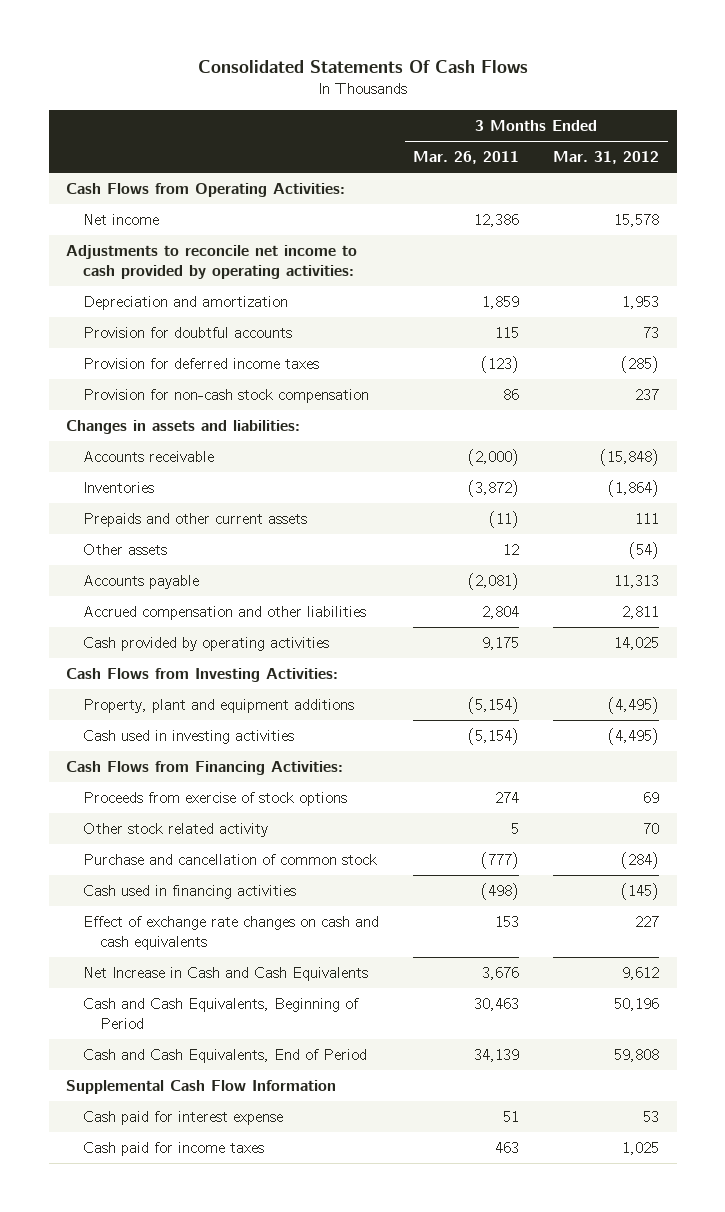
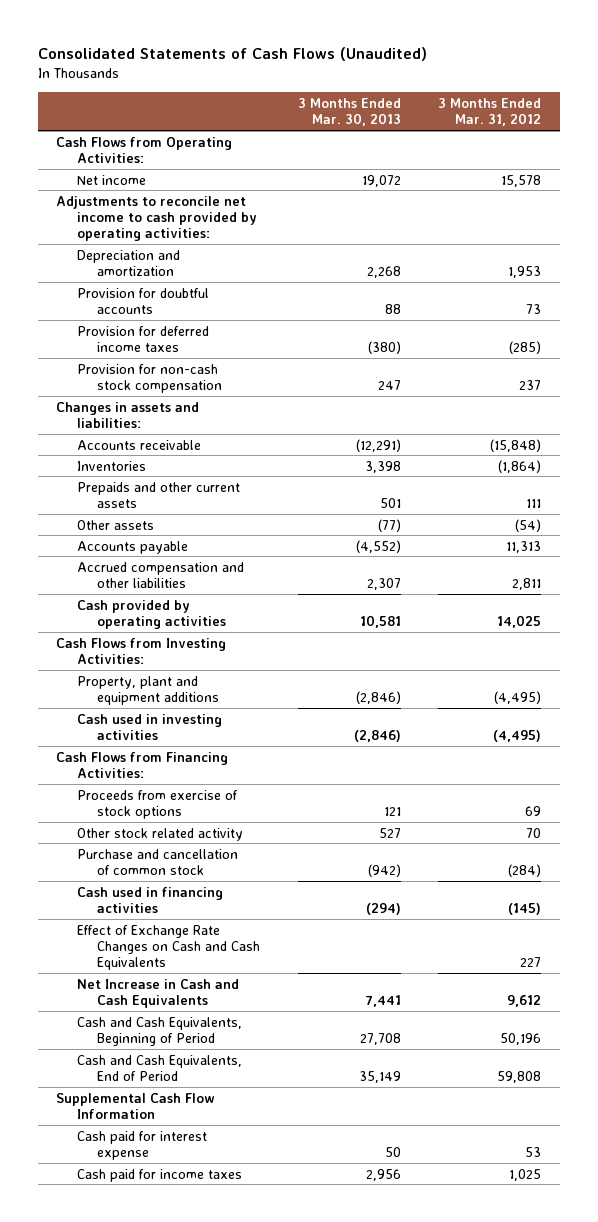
[197,60,528,74] Consolidated Statements Of Cash Flows -> [37,47,427,62] Consolidated Statements of Cash Flows (Unaudited)
[413,151,520,165] Mar. 26, 2011 -> none
none -> [297,97,401,127] 3 Months Ended Mar. 30, 2013
[83,916,380,951] Effect of exchange rate changes on cash and cash equivalents -> [76,924,261,971] Effect of Exchange Rate Changes on Cash and Cash Equivalents

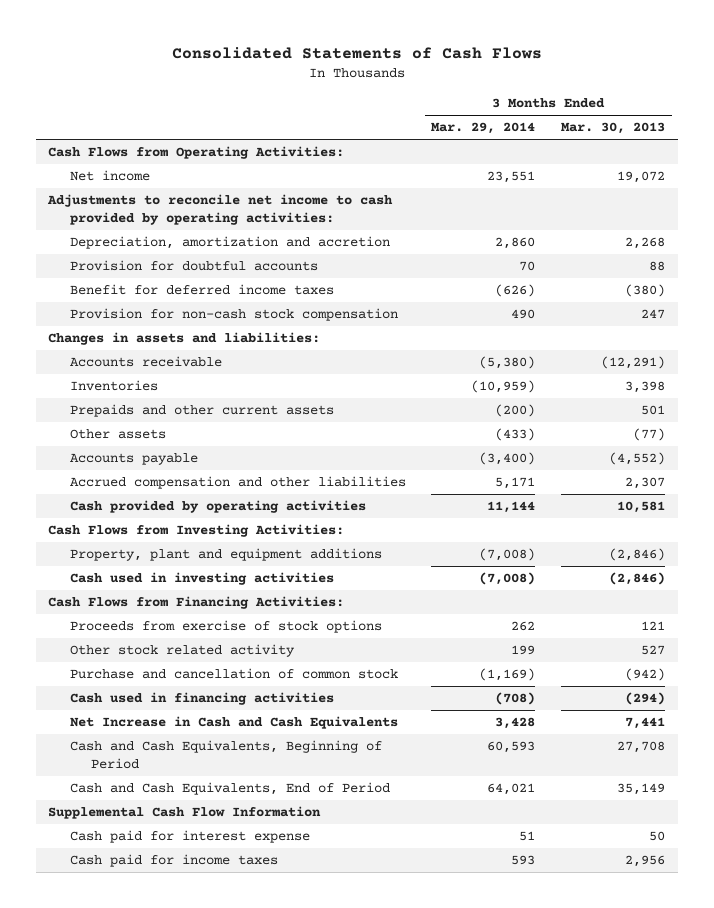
[37,47,427,62] Consolidated Statements of Cash Flows (Unaudited) -> [171,46,542,59] Consolidated Statements of Cash Flows
[438,97,542,127] 3 Months Ended Mar. 31, 2012 -> none
none -> [431,122,536,135] Mar. 29, 2014
[76,249,180,276] Depreciation and amortization -> [69,236,390,250] Depreciation, amortization and accretion
[76,325,209,352] Provision for deferred income taxes -> [69,284,334,296] Benefit for deferred income taxes
[76,924,261,971] Effect of Exchange Rate Changes on Cash and Cash Equivalents -> none

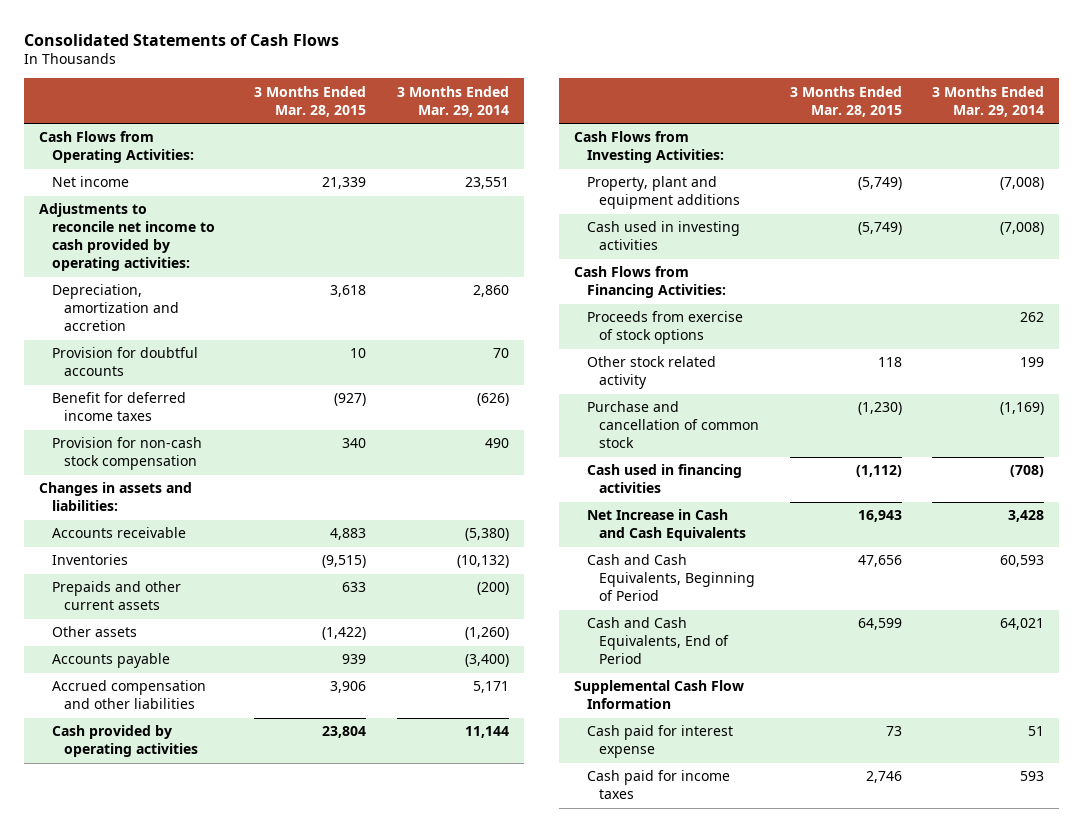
[561,122,666,135] Mar. 30, 2013 -> none
none -> [254,85,367,117] 3 Months Ended Mar. 28, 2015
[471,380,536,394] (10,959) -> [457,555,510,569] (10,132)
[495,428,536,442] (433) -> [465,627,510,641] (1,260)

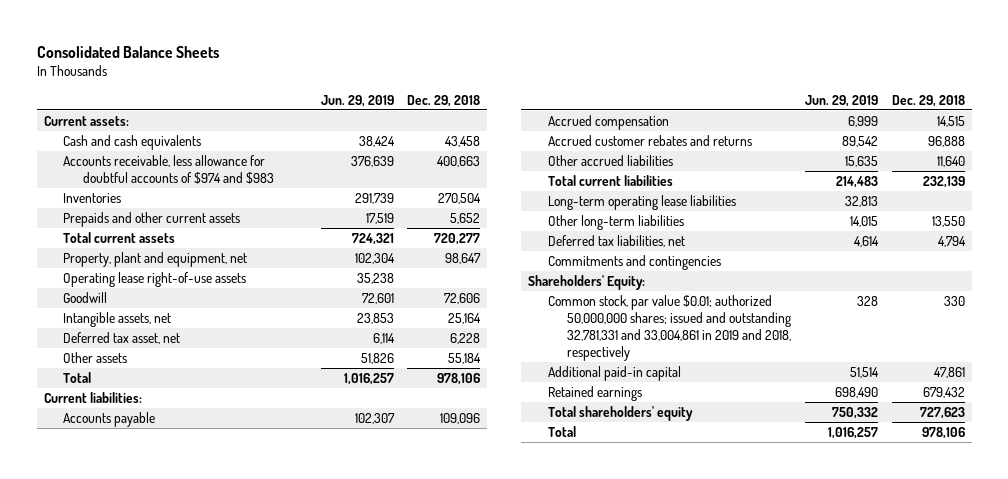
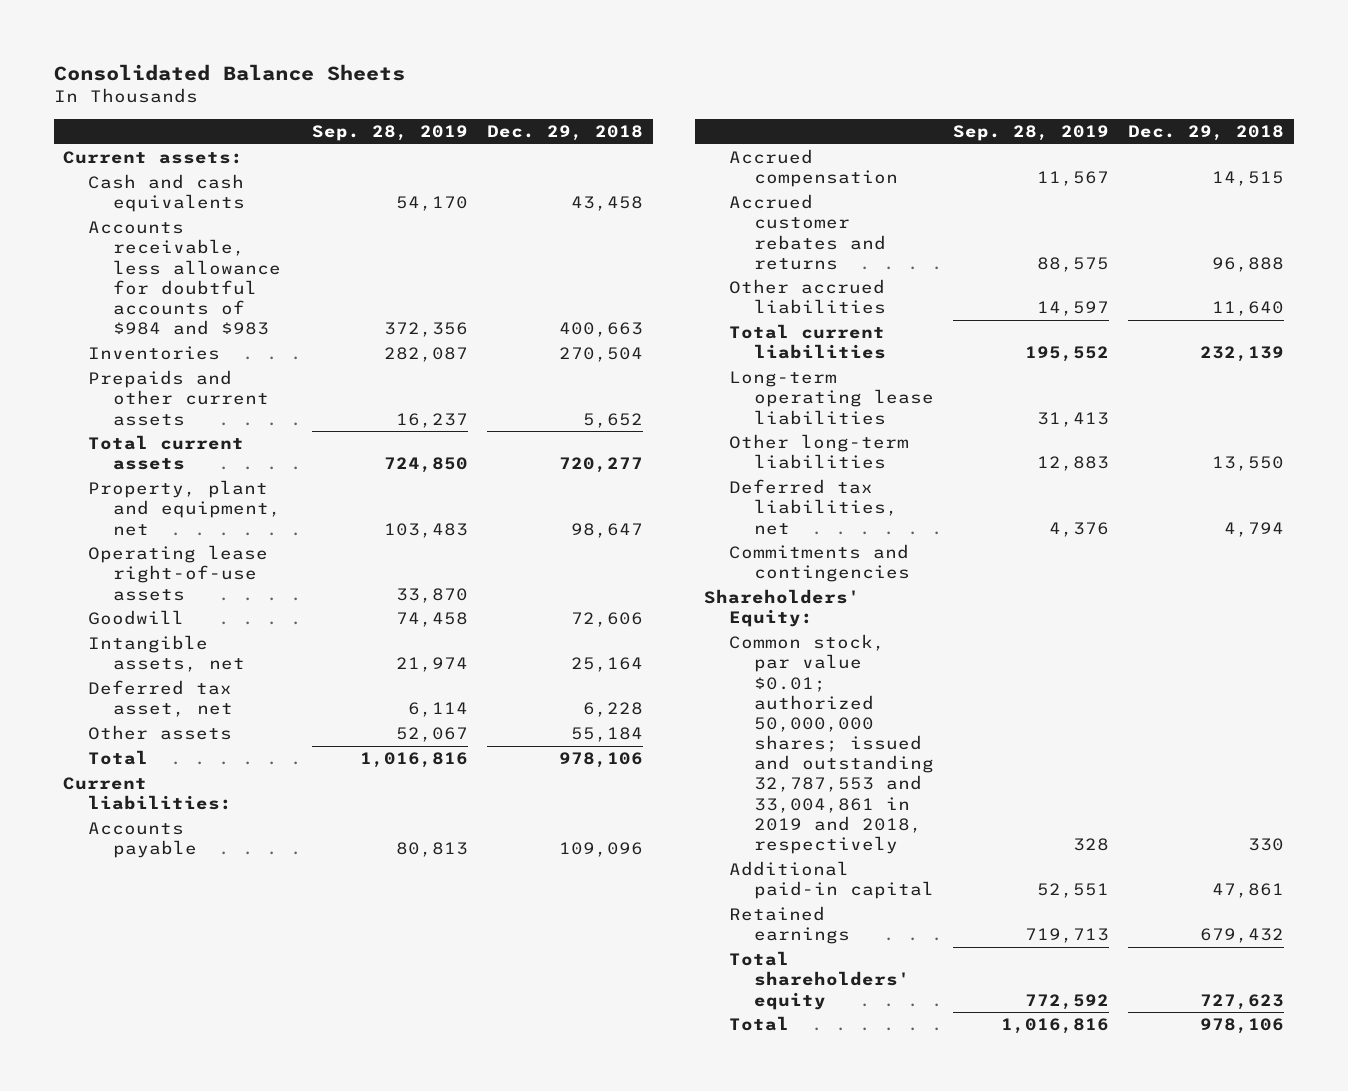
[320,94,394,107] Jun. 29, 2019 -> none
none -> [312,124,469,141] Sep. 28, 2019
[63,155,275,185] Accounts receivable, less allowance for doubtful accounts of $974 and $983 -> [88,221,281,336] Accounts receivable, less allowance for doubtful accounts of $984 and $983
[547,295,792,361] Common stock, par value $0.01; authorized 50,000,000 shares; issued and outstanding 32,781,331 and 33,004,861 in 2019 and 2018, respectively -> [729,634,934,854] Common stock, par value $0.01; authorized 50,000,000 shares; issued and outstanding 32,787,553 and 33,004,861 in 2019 and 2018, respectively

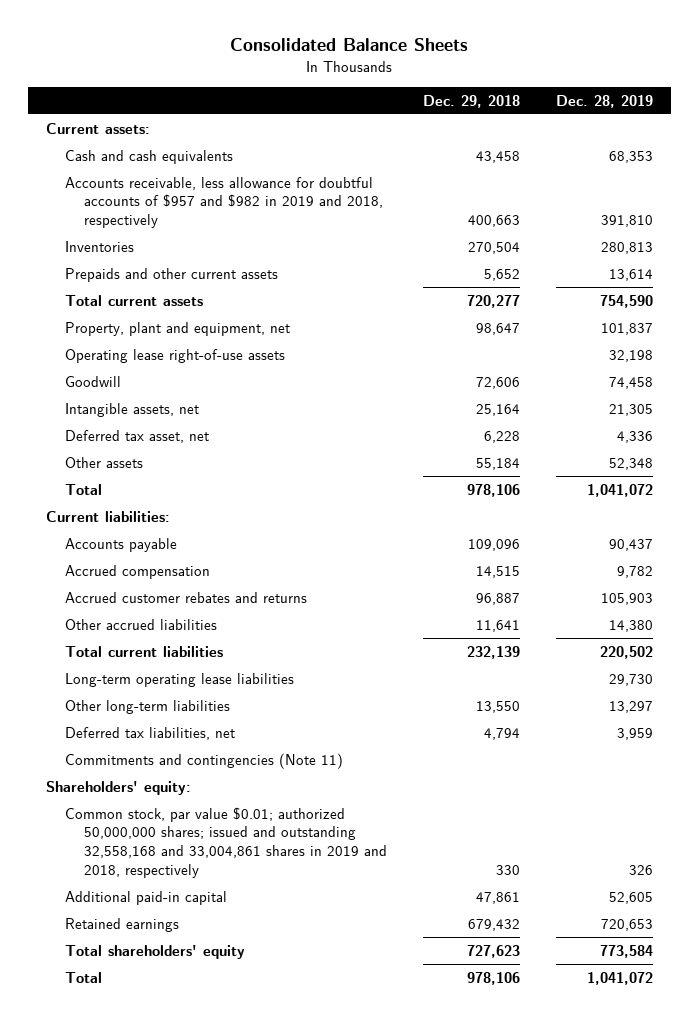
[312,124,469,141] Sep. 28, 2019 -> none
none -> [556,94,654,108] Dec. 28, 2019
[88,221,281,336] Accounts receivable, less allowance for doubtful accounts of $984 and $983 -> [65,176,384,228] Accounts receivable, less allowance for doubtful accounts of $957 and $982 in 2019 and 2018, respectively
[1212,256,1285,272] 96,888 -> [476,592,521,605] 96,887
[1212,301,1285,317] 11,640 -> [476,619,521,632] 11,641
[729,544,910,583] Commitments and contingencies -> [65,752,344,769] Commitments and contingencies (Note 11)
[704,589,861,628] Shareholders' Equity: -> [45,780,191,795] Shareholders' equity:
[729,634,934,854] Common stock, par value $0.01; authorized 50,000,000 shares; issued and outstanding 32,787,553 and 33,004,861 in 2019 and 2018, respectively -> [65,806,388,878] Common stock, par value $0.01; authorized 50,000,000 shares; issued and outstanding 32,558,168 and 33,004,861 shares in 2019 and 2018, respectively

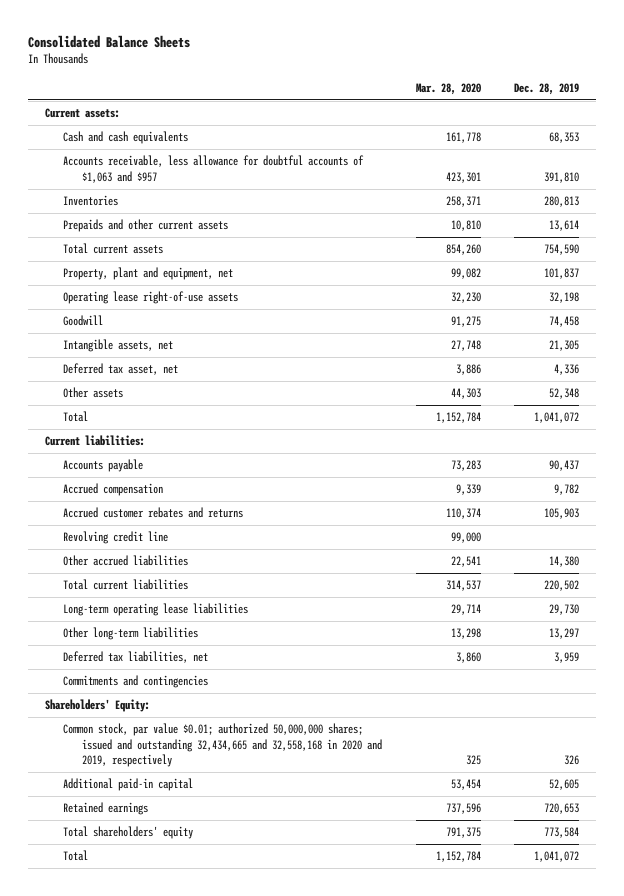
[423,94,521,108] Dec. 29, 2018 -> none
none -> [415,83,481,96] Mar. 28, 2020
[65,176,384,228] Accounts receivable, less allowance for doubtful accounts of $957 and $982 in 2019 and 2018, respectively -> [63,155,365,183] Accounts receivable, less allowance for doubtful accounts of $1,063 and $957
none -> [63,531,169,545] Revolving credit line
[65,752,344,769] Commitments and contingencies (Note 11) -> [63,675,209,689] Commitments and contingencies
[45,780,191,795] Shareholders' equity: -> [44,699,150,713] Shareholders' Equity:
[65,806,388,878] Common stock, par value $0.01; authorized 50,000,000 shares; issued and outstanding 32,558,168 and 33,004,861 shares in 2019 and 2018, respectively -> [63,723,383,768] Common stock, par value $0.01; authorized 50,000,000 shares; issued and outstanding 32,434,665 and 32,558,168 in 2020 and 2019, respectively

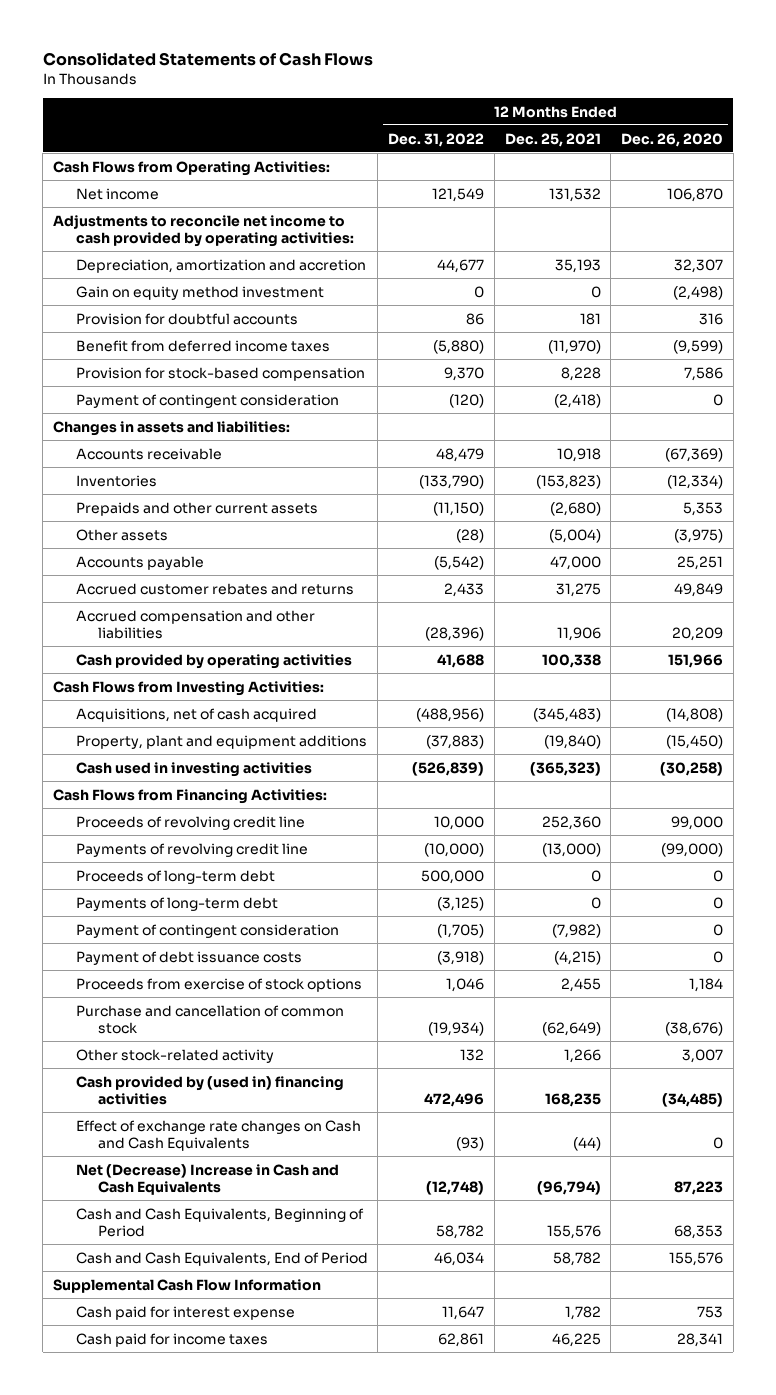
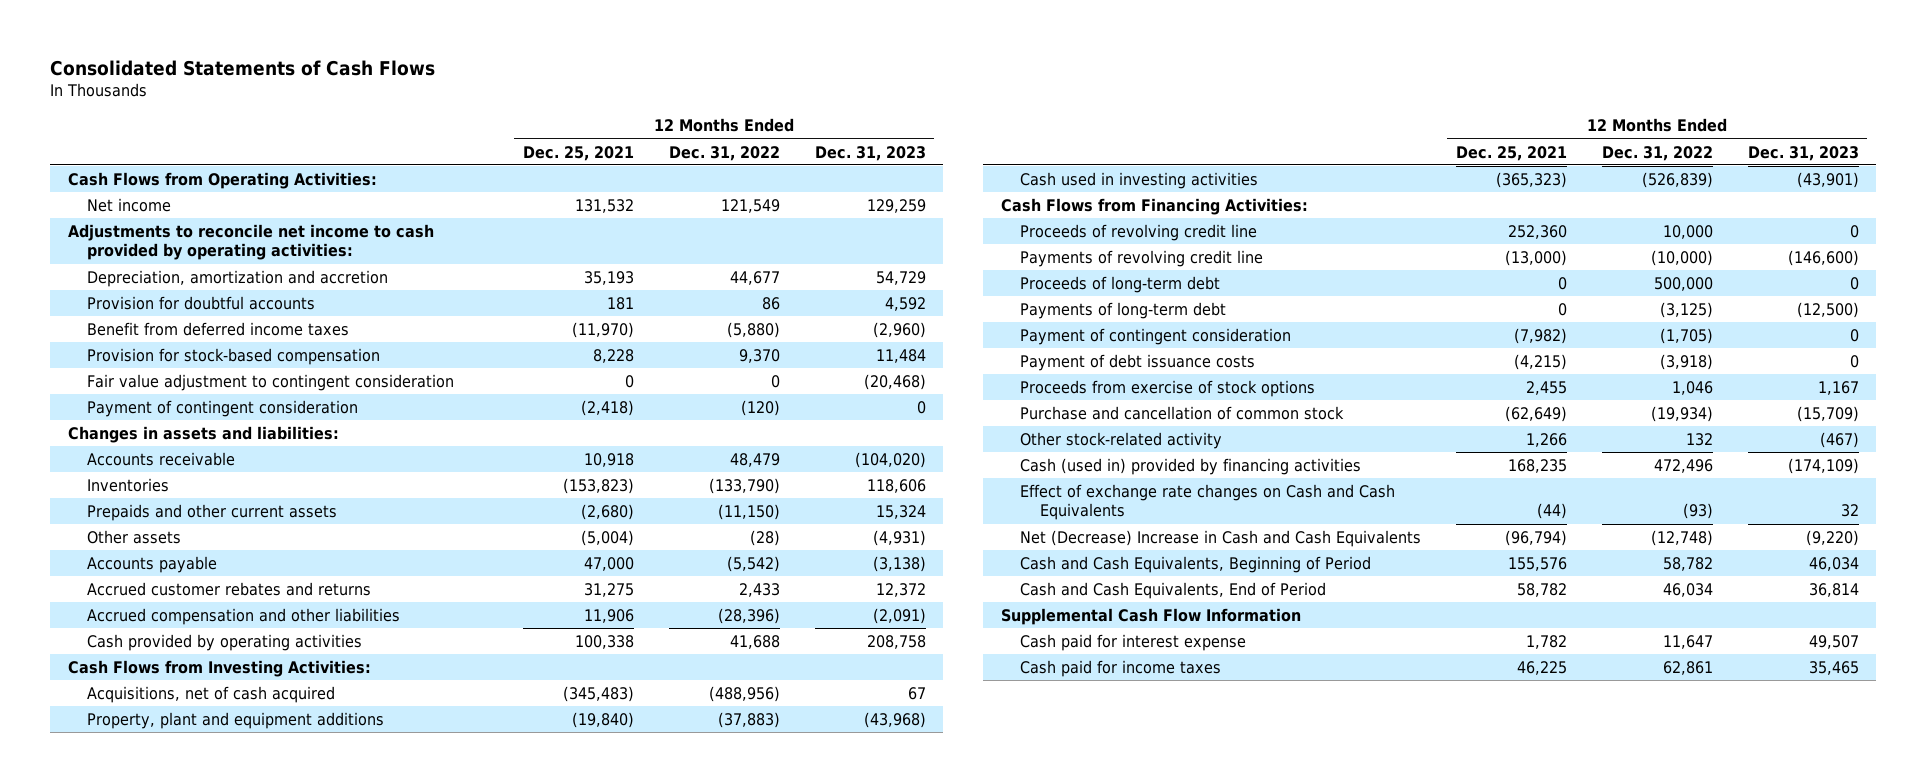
[621,132,724,147] Dec. 26, 2020 -> none
none -> [814,145,926,161] Dec. 31, 2023
[75,285,324,300] Gain on equity method investment -> none
none -> [87,373,455,391] Fair value adjustment to contingent consideration
[75,1075,344,1105] Cash provided by (used in) financing activities -> [1020,457,1362,475] Cash (used in) provided by financing activities

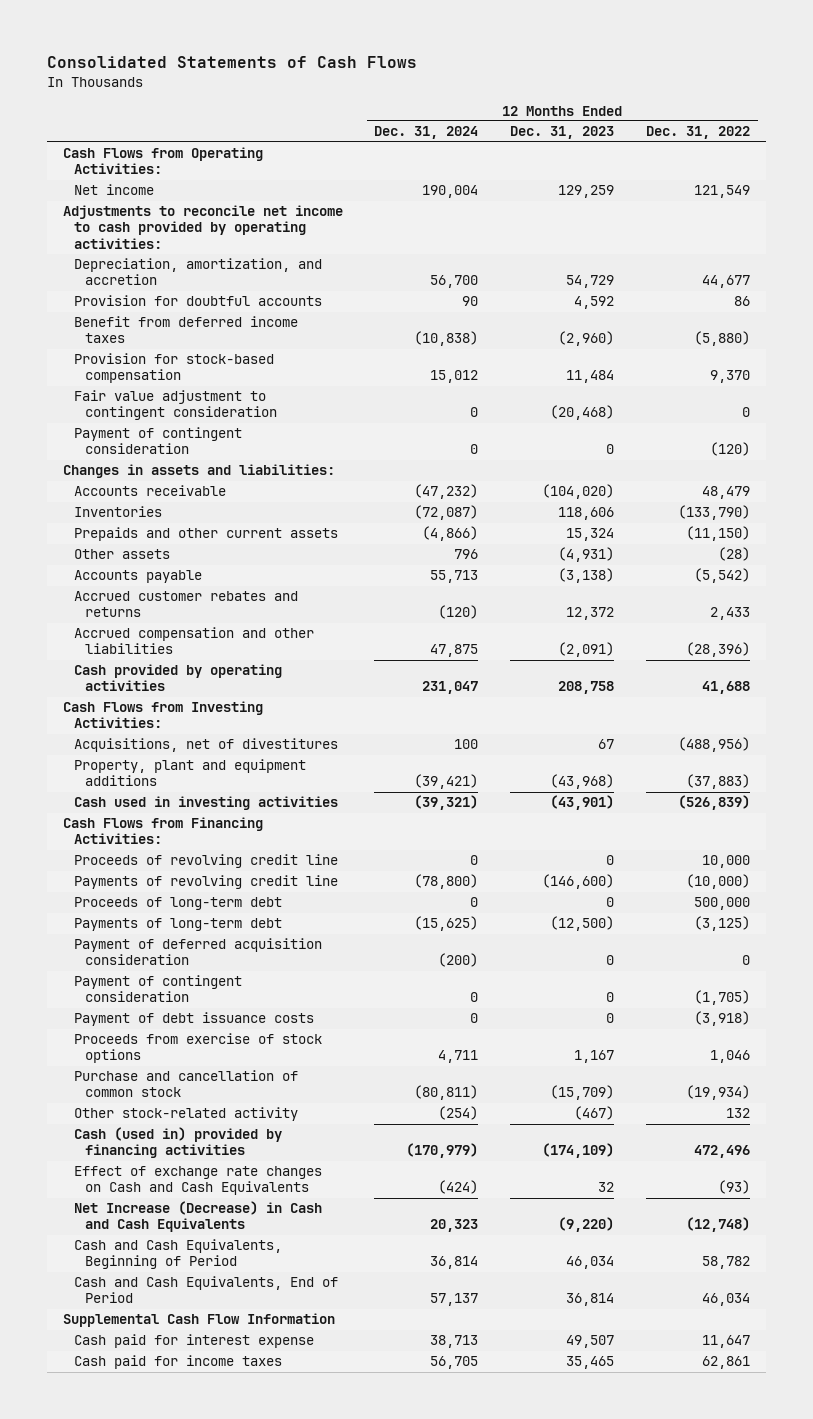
[523,145,635,161] Dec. 25, 2021 -> none
none -> [374,126,479,140] Dec. 31, 2024
[87,269,389,287] Depreciation, amortization and accretion -> [73,258,322,286] Depreciation, amortization, and accretion
[87,685,336,703] Acquisitions, net of cash acquired -> [73,738,338,753] Acquisitions, net of divestitures
none -> [73,938,322,966] Payment of deferred acquisition consideration
[1020,529,1422,547] Net (Decrease) Increase in Cash and Cash Equivalents -> [73,1201,322,1233] Net Increase (Decrease) in Cash and Cash Equivalents

